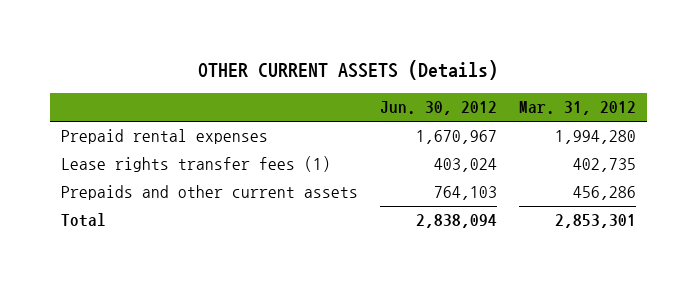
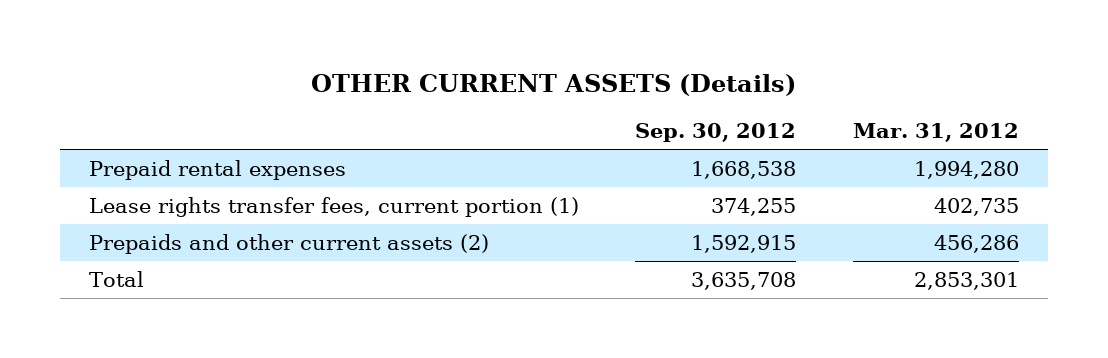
[379,101,497,116] Jun. 30, 2012 -> none
none -> [635,123,797,143] Sep. 30, 2012
[60,156,331,173] Lease rights transfer fees (1) -> [88,197,579,218] Lease rights transfer fees, current portion (1)
[60,185,358,201] Prepaids and other current assets -> [88,234,489,255] Prepaids and other current assets (2)

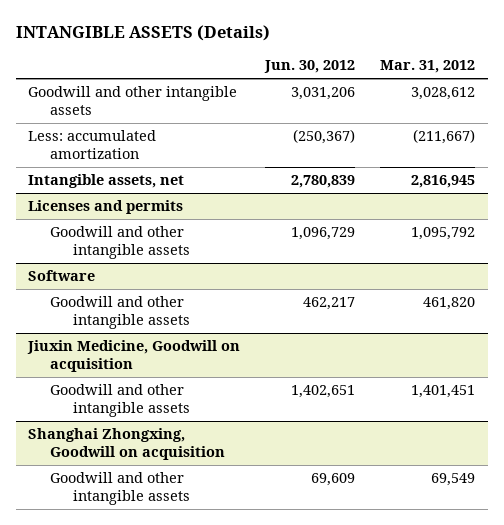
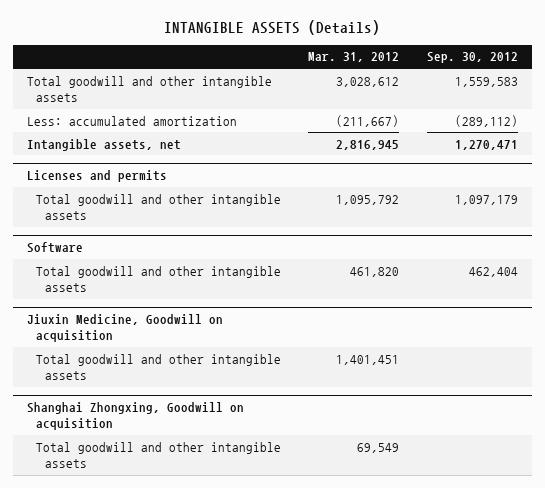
[264,60,356,74] Jun. 30, 2012 -> none
none -> [427,52,519,64] Sep. 30, 2012
[28,86,238,116] Goodwill and other intangible assets -> [26,75,272,102] Total goodwill and other intangible assets
[50,226,190,260] Goodwill and other intangible assets -> [35,193,281,220] Total goodwill and other intangible assets
[50,296,190,330] Goodwill and other intangible assets -> [35,265,281,292] Total goodwill and other intangible assets
[50,384,190,418] Goodwill and other intangible assets -> [35,353,281,380] Total goodwill and other intangible assets
[50,472,190,506] Goodwill and other intangible assets -> [35,441,281,468] Total goodwill and other intangible assets

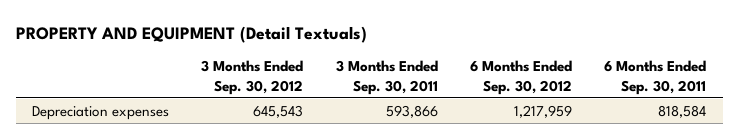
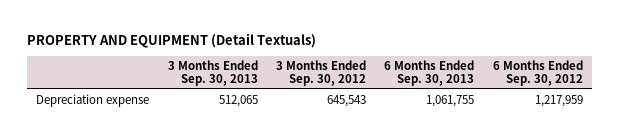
[335,60,438,96] 3 Months Ended Sep. 30, 2011 -> none
[604,60,707,96] 6 Months Ended Sep. 30, 2011 -> none
none -> [167,59,258,87] 3 Months Ended Sep. 30, 2013
none -> [384,59,475,87] 6 Months Ended Sep. 30, 2013
[32,105,170,120] Depreciation expenses -> [36,93,150,107] Depreciation expense

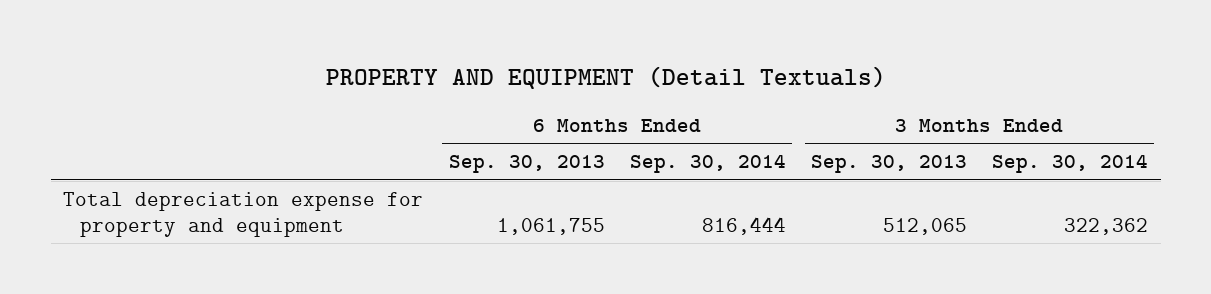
[275,59,366,87] 3 Months Ended Sep. 30, 2012 -> none
[492,59,583,87] 6 Months Ended Sep. 30, 2012 -> none
none -> [629,154,786,174] Sep. 30, 2014
none -> [992,154,1149,174] Sep. 30, 2014
[36,93,150,107] Depreciation expense -> [63,191,424,237] Total depreciation expense for property and equipment

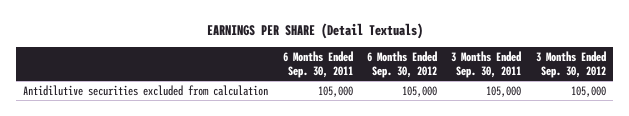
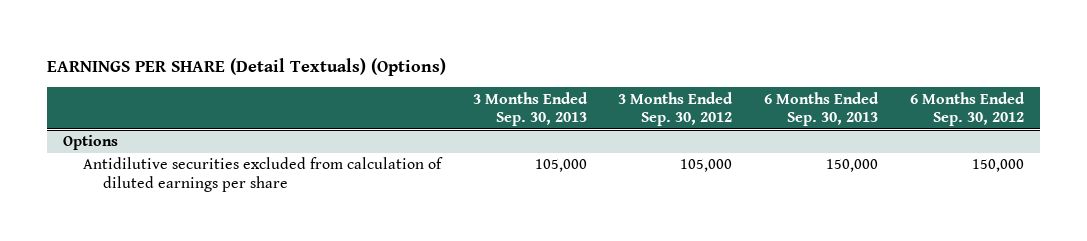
[206,22,423,39] EARNINGS PER SHARE (Detail Textuals) -> [46,57,446,76] EARNINGS PER SHARE (Detail Textuals) (Options)
[282,50,353,79] 6 Months Ended Sep. 30, 2011 -> none
[451,50,522,79] 3 Months Ended Sep. 30, 2011 -> none
none -> [472,91,588,127] 3 Months Ended Sep. 30, 2013
none -> [764,91,880,127] 6 Months Ended Sep. 30, 2013
none -> [62,135,118,151] Options
[23,84,269,96] Antidilutive securities excluded from calculation -> [82,157,443,192] Antidilutive securities excluded from calculation of diluted earnings per share
[402,85,438,97] 105,000 -> [971,159,1024,173] 150,000

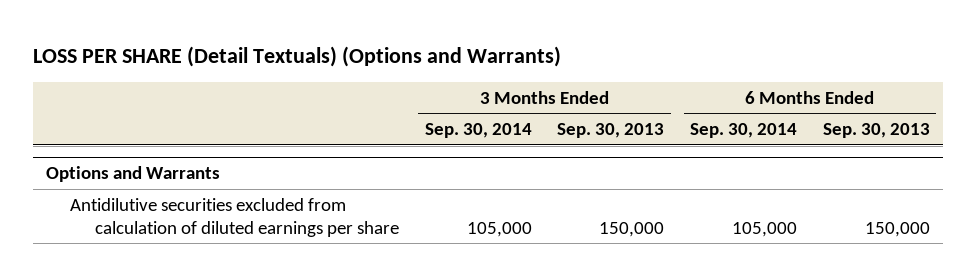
[46,57,446,76] EARNINGS PER SHARE (Detail Textuals) (Options) -> [32,45,561,67] LOSS PER SHARE (Detail Textuals) (Options and Warrants)
[618,91,734,127] 3 Months Ended Sep. 30, 2012 -> none
[909,91,1025,127] 6 Months Ended Sep. 30, 2012 -> none
none -> [424,123,532,139] Sep. 30, 2014
none -> [690,123,798,139] Sep. 30, 2014
[62,135,118,151] Options -> none
none -> [45,166,220,183] Options and Warrants
[534,159,587,173] 105,000 -> [599,221,665,237] 150,000

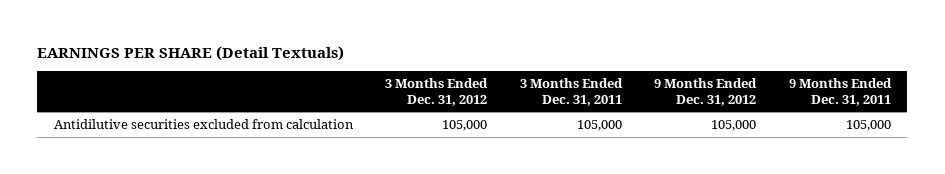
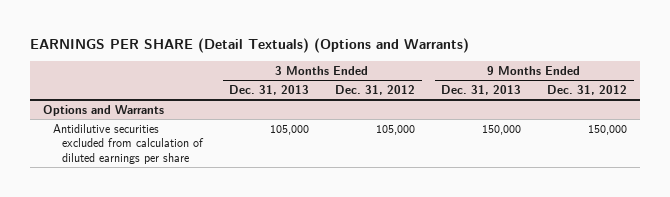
[37,45,345,61] EARNINGS PER SHARE (Detail Textuals) -> [29,37,469,53] EARNINGS PER SHARE (Detail Textuals) (Options and Warrants)
[519,78,623,106] 3 Months Ended Dec. 31, 2011 -> none
[789,78,893,106] 9 Months Ended Dec. 31, 2011 -> none
none -> [229,84,310,95] Dec. 31, 2013
none -> [441,84,522,95] Dec. 31, 2013
none -> [42,104,164,116] Options and Warrants
[53,119,354,130] Antidilutive securities excluded from calculation -> [52,123,205,164] Antidilutive securities excluded from calculation of diluted earnings per share
[711,120,757,132] 105,000 -> [588,124,628,135] 150,000

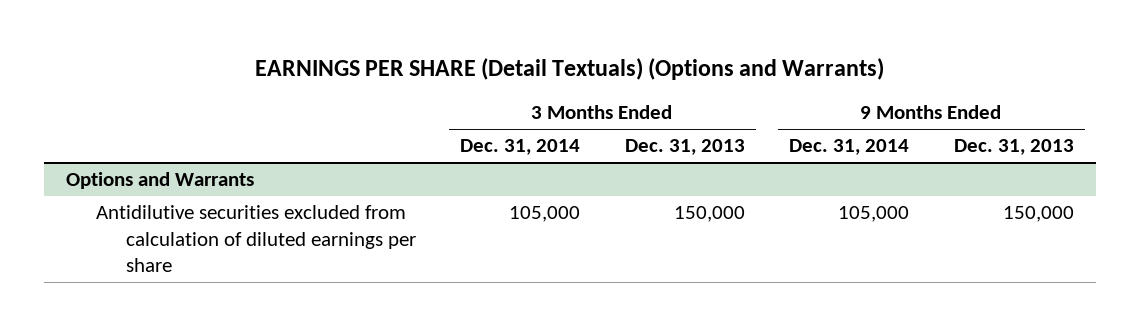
[335,84,416,95] Dec. 31, 2012 -> none
[547,84,628,95] Dec. 31, 2012 -> none
none -> [460,139,581,156] Dec. 31, 2014
none -> [789,139,910,156] Dec. 31, 2014
[270,124,310,135] 105,000 -> [673,206,745,223] 150,000

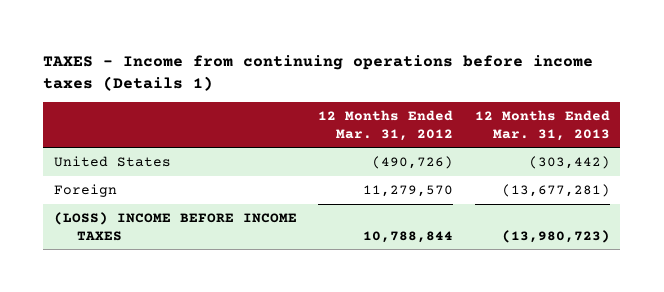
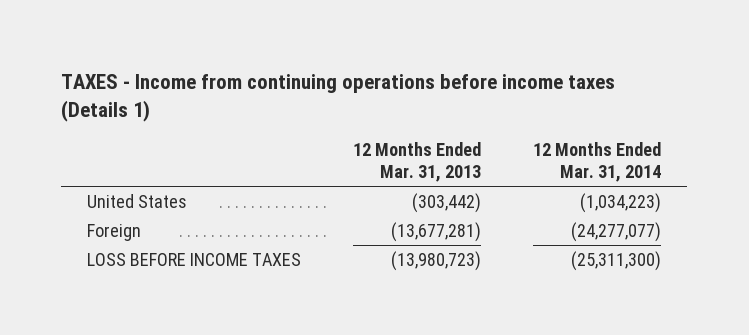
[318,109,454,141] 12 Months Ended Mar. 31, 2012 -> none
none -> [533,141,662,183] 12 Months Ended Mar. 31, 2014
[54,211,298,241] (LOSS) INCOME BEFORE INCOME TAXES -> [87,252,302,266] LOSS BEFORE INCOME TAXES

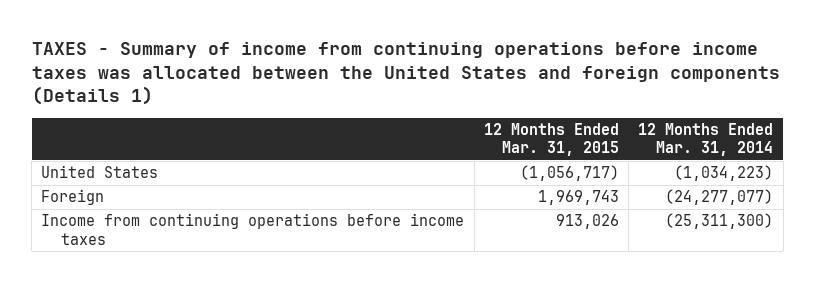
[61,74,616,122] TAXES - Income from continuing operations before income taxes (Details 1) -> [31,42,780,106] TAXES - Summary of income from continuing operations before income taxes was allocated between the United States and foreign components (Details 1)
[353,141,482,183] 12 Months Ended Mar. 31, 2013 -> none
none -> [483,122,619,157] 12 Months Ended Mar. 31, 2015
[87,252,302,266] LOSS BEFORE INCOME TAXES -> [41,213,465,245] Income from continuing operations before income taxes

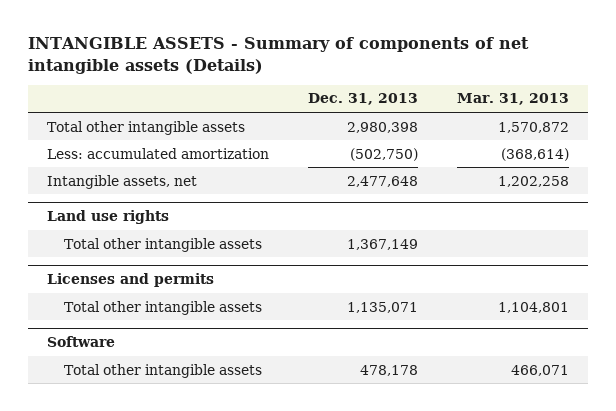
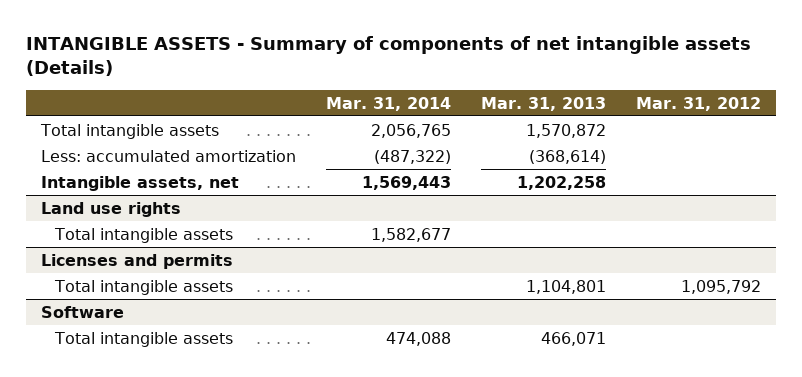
[308,93,419,106] Dec. 31, 2013 -> none
none -> [325,96,451,111] Mar. 31, 2014
none -> [635,96,761,111] Mar. 31, 2012
[47,120,246,135] Total other intangible assets -> [39,123,219,139] Total intangible assets
[64,237,263,252] Total other intangible assets -> [53,227,233,243] Total intangible assets
[64,300,263,315] Total other intangible assets -> [53,279,233,295] Total intangible assets
[64,363,263,378] Total other intangible assets -> [53,331,233,347] Total intangible assets

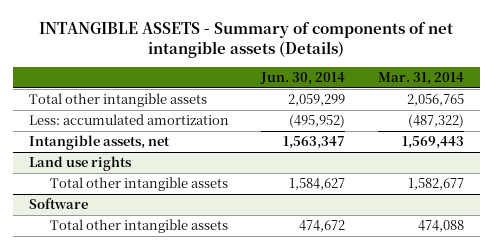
[480,96,606,111] Mar. 31, 2013 -> none
[635,96,761,111] Mar. 31, 2012 -> none
none -> [260,72,346,86] Jun. 30, 2014
[39,123,219,139] Total intangible assets -> [29,93,208,108] Total other intangible assets
[40,253,233,269] Licenses and permits -> none
[53,279,233,295] Total intangible assets -> none
[53,227,233,243] Total intangible assets -> [49,177,228,192] Total other intangible assets
[53,331,233,347] Total intangible assets -> [49,219,228,234] Total other intangible assets

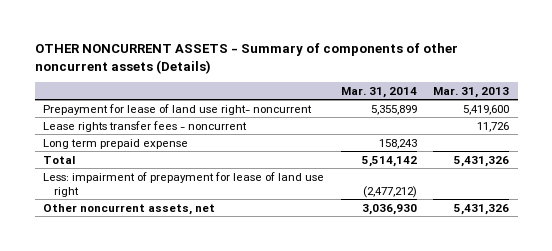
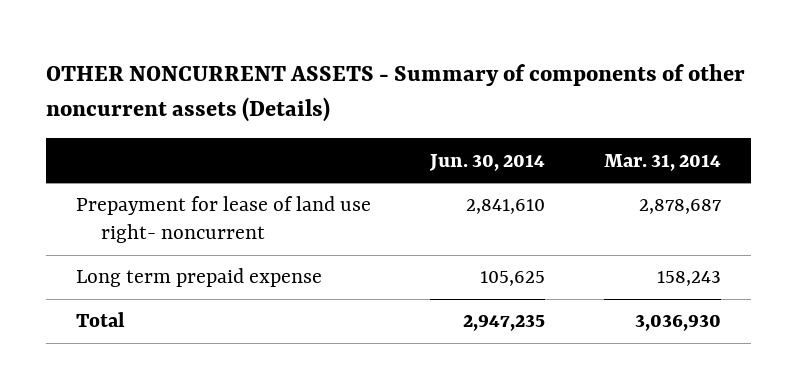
[433,86,510,98] Mar. 31, 2013 -> none
none -> [428,153,545,171] Jun. 30, 2014
[43,120,248,132] Lease rights transfer fees - noncurrent -> none
[370,104,417,115] 5,355,899 -> [638,199,721,215] 2,878,687
[43,171,325,197] Less: impairment of prepayment for lease of land use right -> none
[43,203,216,215] Other noncurrent assets, net -> none
[361,155,417,167] 5,514,142 -> [634,314,721,332] 3,036,930

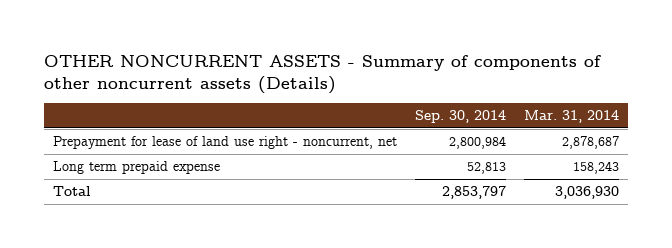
[428,153,545,171] Jun. 30, 2014 -> none
none -> [415,110,507,124] Sep. 30, 2014
[75,196,371,244] Prepayment for lease of land use right- noncurrent -> [53,136,398,150] Prepayment for lease of land use right - noncurrent, net

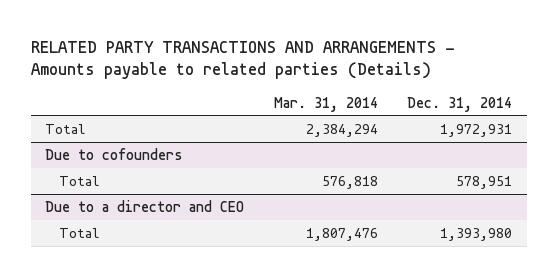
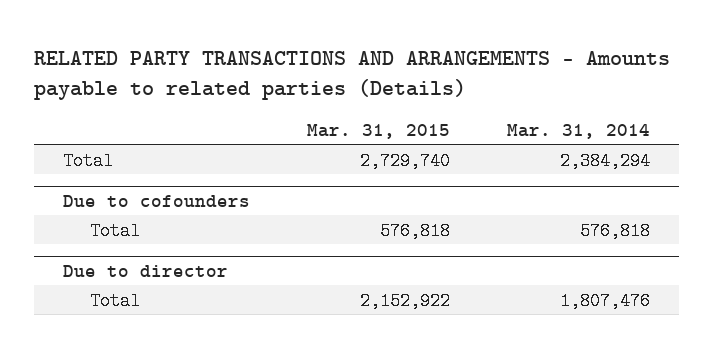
[407,96,513,112] Dec. 31, 2014 -> none
none -> [306,123,450,139] Mar. 31, 2015
[45,199,245,212] Due to a director and CEO -> [62,264,228,277] Due to director

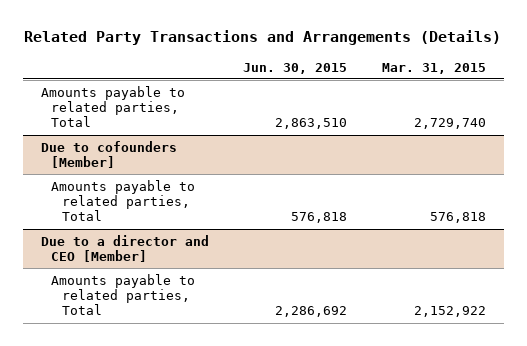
[34,50,671,101] RELATED PARTY TRANSACTIONS AND ARRANGEMENTS - Amounts payable to related parties (Details) -> [24,30,502,46] Related Party Transactions and Arrangements (Details)
[507,123,651,139] Mar. 31, 2014 -> none
none -> [243,62,348,74] Jun. 30, 2015
[62,151,113,170] Total -> [40,85,185,128] Amounts payable to related parties, Total
[62,194,250,207] Due to cofounders -> [40,140,177,168] Due to cofounders [Member]
[90,221,141,240] Total -> [51,179,196,222] Amounts payable to related parties, Total
[62,264,228,277] Due to director -> [40,234,209,262] Due to a director and CEO [Member]
[90,291,141,310] Total -> [51,273,196,316] Amounts payable to related parties, Total

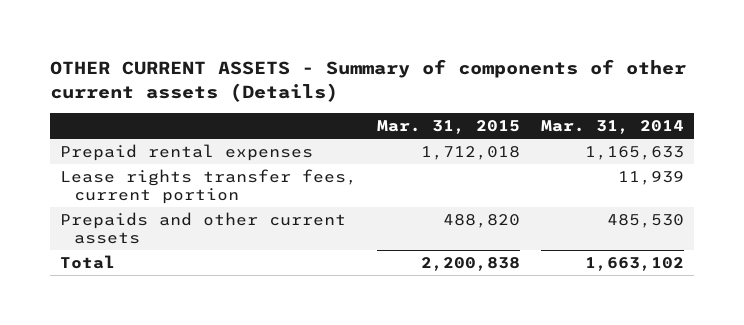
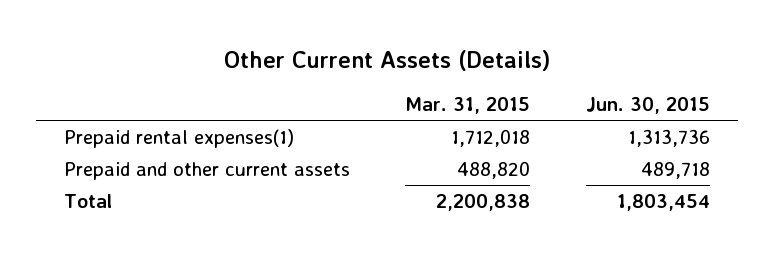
[50,59,687,102] OTHER CURRENT ASSETS - Summary of components of other current assets (Details) -> [223,49,550,71] Other Current Assets (Details)
[540,120,684,135] Mar. 31, 2014 -> none
none -> [585,97,710,115] Jun. 30, 2015
[60,168,358,204] Lease rights transfer fees, current portion -> none
[60,143,314,161] Prepaid rental expenses -> [63,128,294,148] Prepaid rental expenses(1)
[60,211,347,244] Prepaids and other current assets -> [63,161,350,180] Prepaid and other current assets

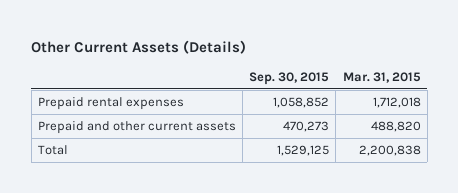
[585,97,710,115] Jun. 30, 2015 -> none
none -> [249,71,330,85] Sep. 30, 2015
[63,128,294,148] Prepaid rental expenses(1) -> [37,97,184,111] Prepaid rental expenses

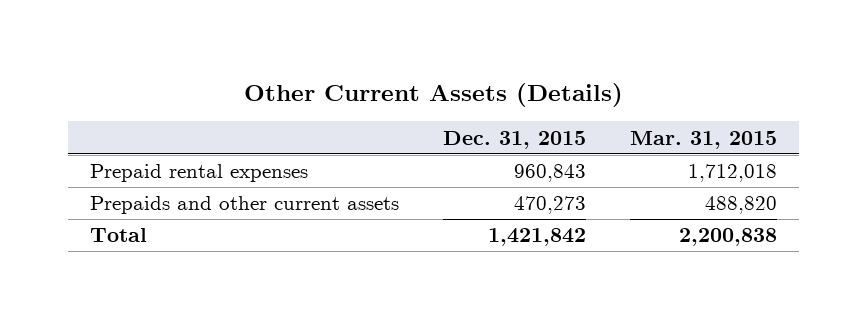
[249,71,330,85] Sep. 30, 2015 -> none
none -> [443,130,587,149] Dec. 31, 2015
[37,121,236,135] Prepaid and other current assets -> [90,196,400,215] Prepaids and other current assets

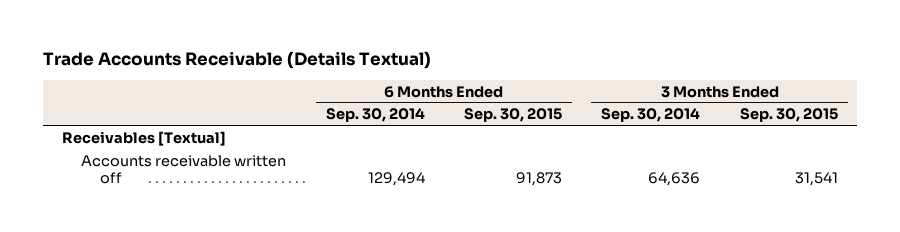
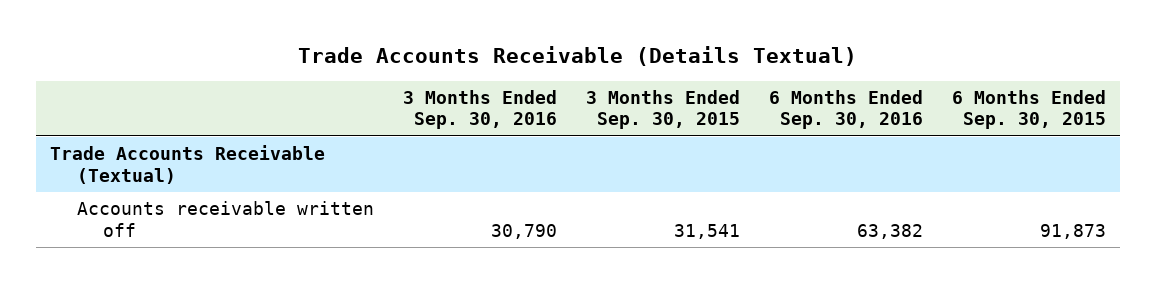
[325,108,425,123] Sep. 30, 2014 -> none
[601,108,701,123] Sep. 30, 2014 -> none
none -> [402,89,557,130] 3 Months Ended Sep. 30, 2016
none -> [768,89,923,130] 6 Months Ended Sep. 30, 2016
[62,130,227,146] Receivables [Textual] -> [50,145,326,184] Trade Accounts Receivable (Textual)

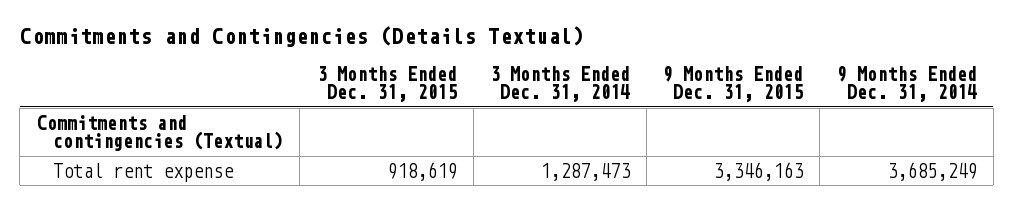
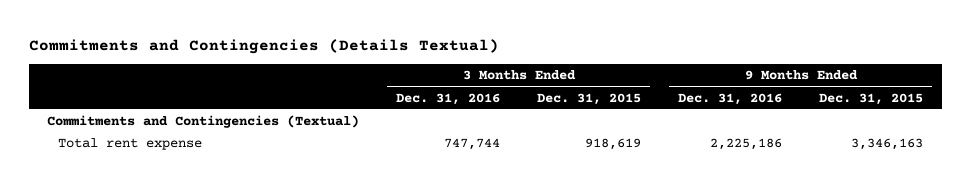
[489,65,630,103] 3 Months Ended Dec. 31, 2014 -> none
[836,65,977,103] 9 Months Ended Dec. 31, 2014 -> none
none -> [396,92,501,105] Dec. 31, 2016
none -> [678,92,783,105] Dec. 31, 2016
[36,114,284,151] Commitments and contingencies (Textual) -> [47,115,360,129] Commitments and Contingencies (Textual)

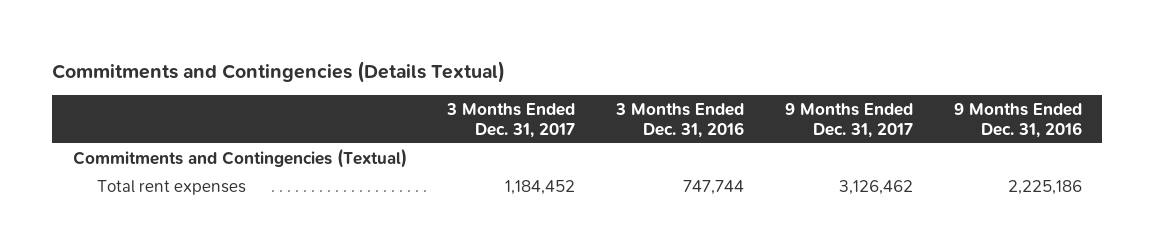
[537,92,642,105] Dec. 31, 2015 -> none
[819,92,924,105] Dec. 31, 2015 -> none
none -> [446,103,576,138] 3 Months Ended Dec. 31, 2017
none -> [784,103,913,138] 9 Months Ended Dec. 31, 2017
[57,138,202,151] Total rent expense -> [97,179,247,195] Total rent expenses

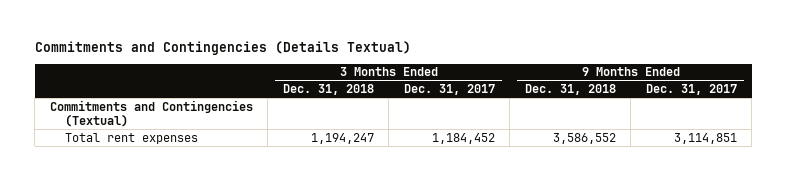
[615,103,745,138] 3 Months Ended Dec. 31, 2016 -> none
[953,103,1082,138] 9 Months Ended Dec. 31, 2016 -> none
none -> [282,84,374,96] Dec. 31, 2018
none -> [524,84,616,96] Dec. 31, 2018
[838,179,913,195] 3,126,462 -> [673,132,737,144] 3,114,851

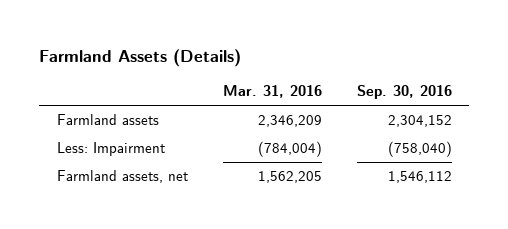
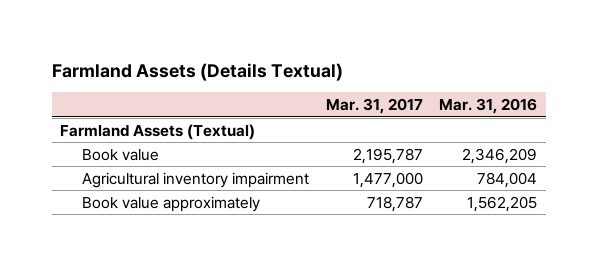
[39,48,242,67] Farmland Assets (Details) -> [52,62,344,81] Farmland Assets (Details Textual)
[356,84,452,99] Sep. 30, 2016 -> none
none -> [325,98,423,115] Mar. 31, 2017
none -> [60,123,256,140] Farmland Assets (Textual)
[56,114,159,126] Farmland assets -> [82,148,160,161] Book value
[56,142,165,157] Less: Impairment -> [82,171,310,188] Agricultural inventory impairment
[257,141,322,158] (784,004) -> [477,171,538,188] 784,004
[56,170,188,184] Farmland assets, net -> [82,195,261,212] Book value approximately

